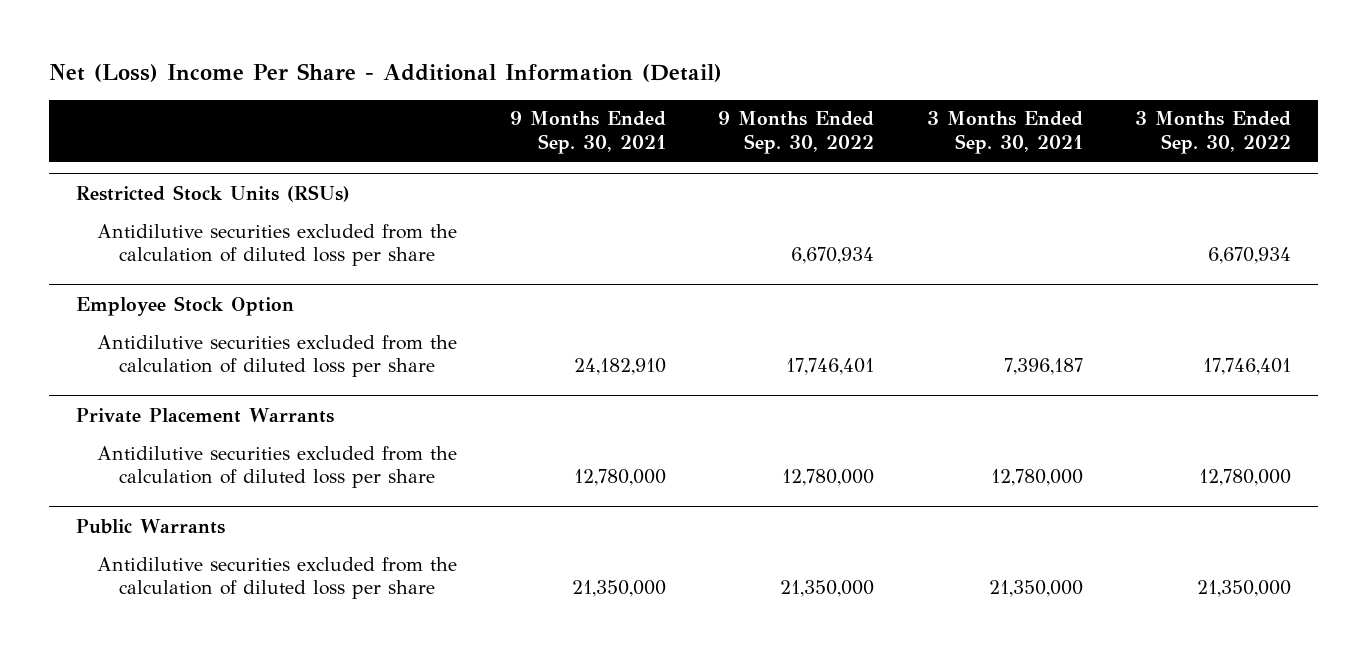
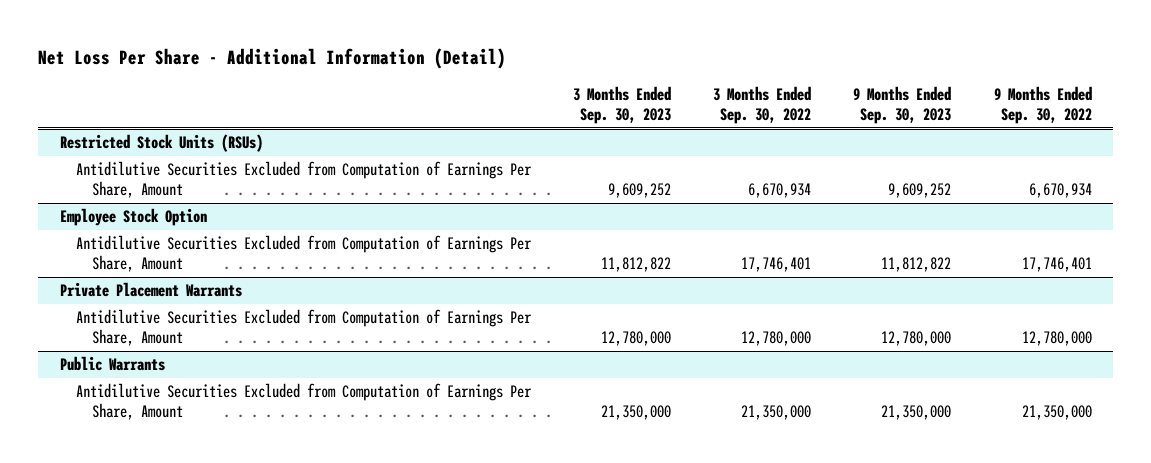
[49,62,723,82] Net (Loss) Income Per Share - Additional Information (Detail) -> [38,48,507,70] Net Loss Per Share - Additional Information (Detail)
[509,111,666,154] 9 Months Ended Sep. 30, 2021 -> none
[926,111,1083,154] 3 Months Ended Sep. 30, 2021 -> none
none -> [572,86,671,125] 3 Months Ended Sep. 30, 2023
none -> [853,86,952,125] 9 Months Ended Sep. 30, 2023
[97,223,458,267] Antidilutive securities excluded from the calculation of diluted loss per share -> [75,161,532,199] Antidilutive Securities Excluded from Computation of Earnings Per Share, Amount
[97,334,458,378] Antidilutive securities excluded from the calculation of diluted loss per share -> [75,235,532,273] Antidilutive Securities Excluded from Computation of Earnings Per Share, Amount
[97,445,458,489] Antidilutive securities excluded from the calculation of diluted loss per share -> [75,309,532,347] Antidilutive Securities Excluded from Computation of Earnings Per Share, Amount
[97,556,458,600] Antidilutive securities excluded from the calculation of diluted loss per share -> [75,383,532,421] Antidilutive Securities Excluded from Computation of Earnings Per Share, Amount

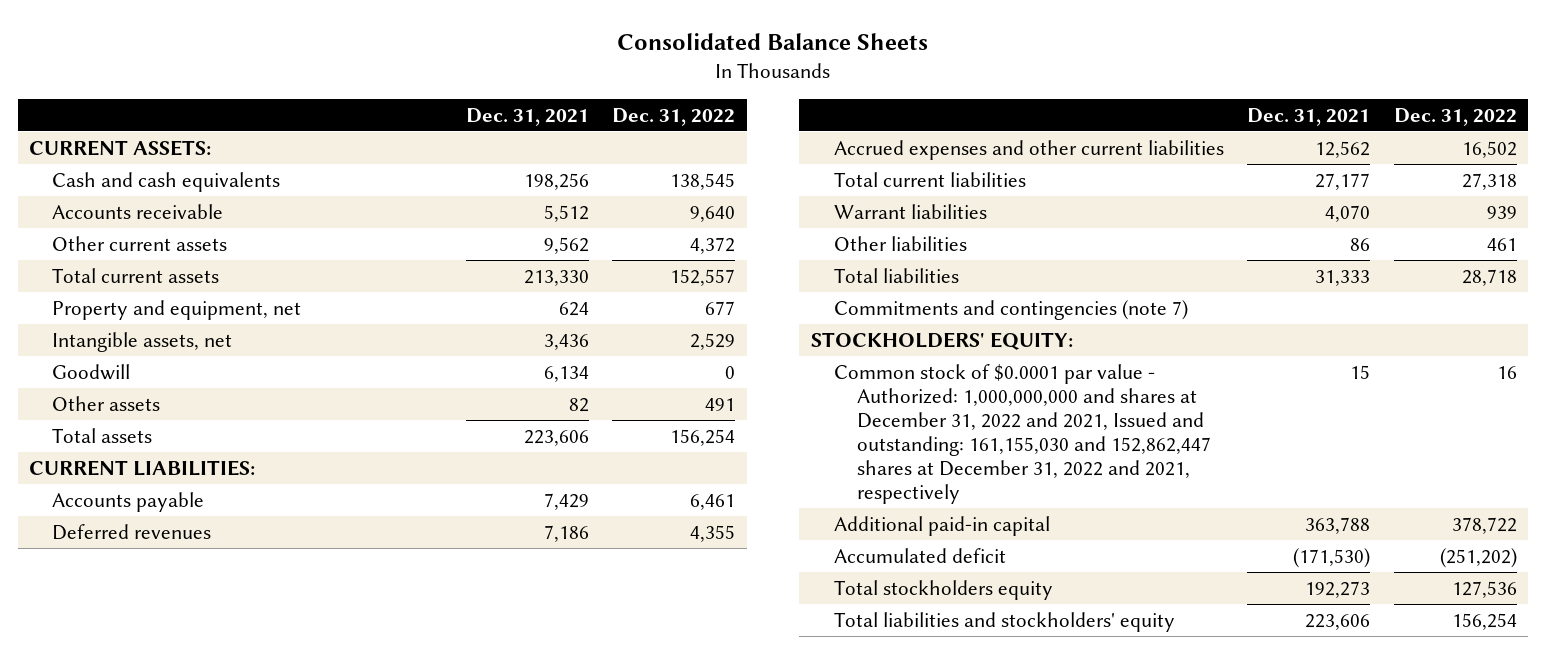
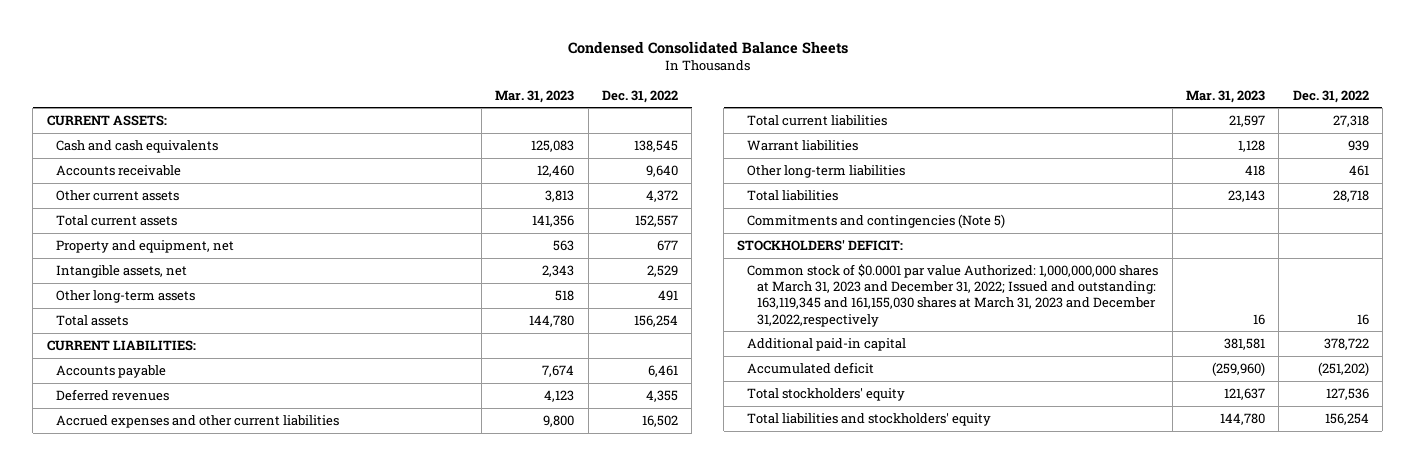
[616,33,928,51] Consolidated Balance Sheets -> [567,40,848,54] Condensed Consolidated Balance Sheets
[465,107,589,126] Dec. 31, 2021 -> none
none -> [495,89,575,103] Mar. 31, 2023
[52,363,131,380] Goodwill -> none
[52,395,161,411] Other assets -> [56,289,196,303] Other long-term assets
[833,235,967,251] Other liabilities -> [747,164,906,178] Other long-term liabilities
[833,299,1188,320] Commitments and contingencies (note 7) -> [747,213,1006,228] Commitments and contingencies (Note 5)
[810,331,1073,350] STOCKHOLDERS' EQUITY: -> [737,239,904,251] STOCKHOLDERS' DEFICIT:
[833,363,1211,505] Common stock of $0.0001 par value - Authorized: 1,000,000,000 and shares at December 31, 2022 and 2021, Issued and outstanding: 161,155,030 and 152,862,447 shares at December 31, 2022 and 2021, respectively -> [747,263,1159,327] Common stock of $0.0001 par value Authorized: 1,000,000,000 shares at March 31, 2023 and December 31, 2022; Issued and outstanding: 163,119,345 and 161,155,030 shares at March 31, 2023 and December 31,2022,respectively
[833,579,1053,600] Total stockholders equity -> [747,387,906,401] Total stockholders' equity

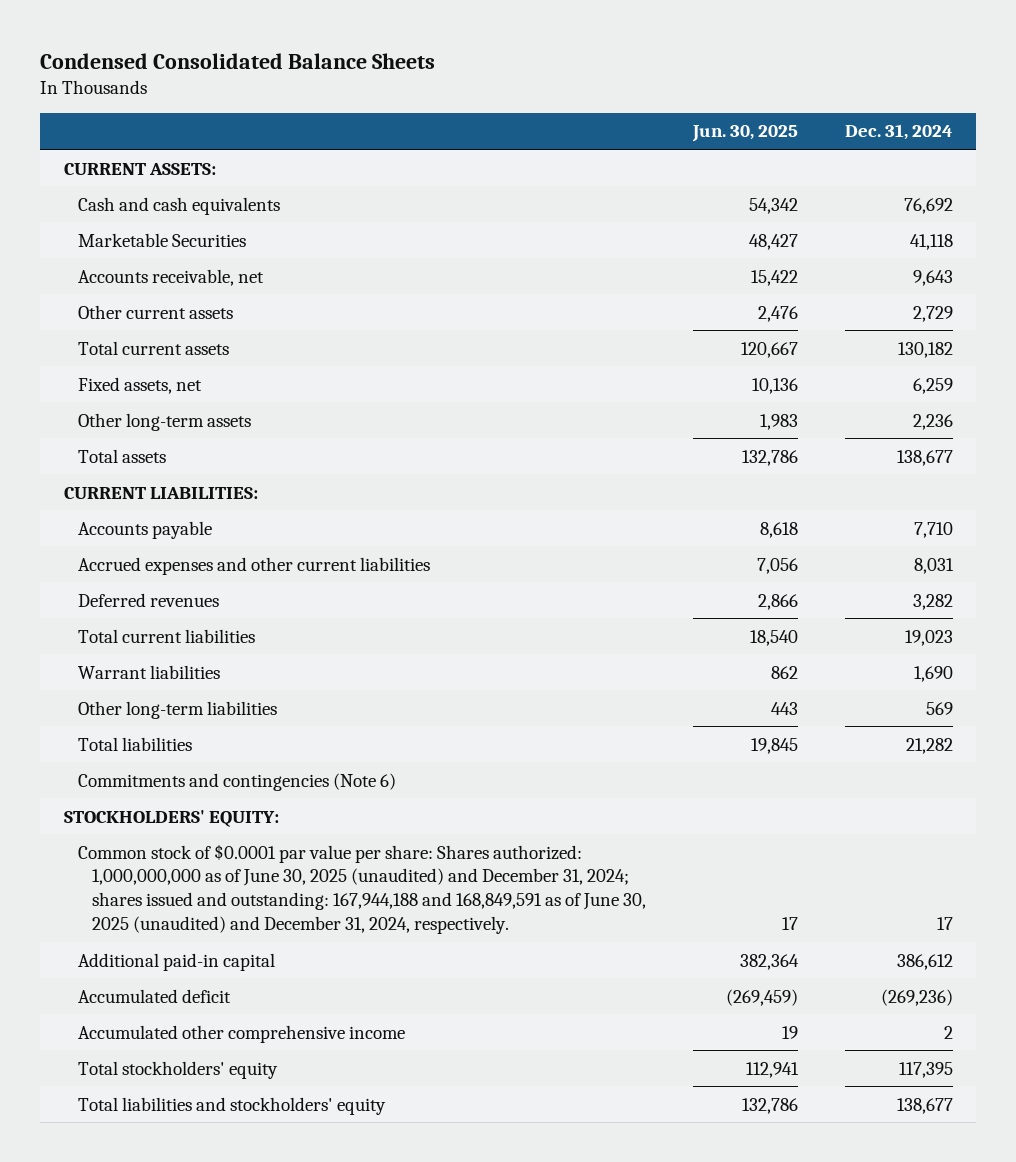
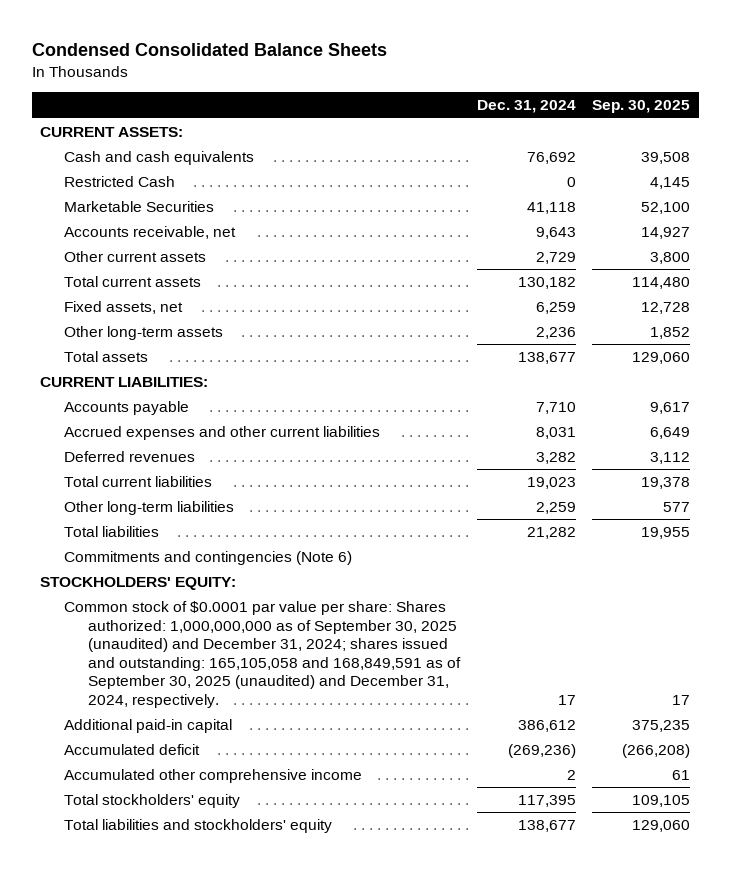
[692,125,799,143] Jun. 30, 2025 -> none
none -> [592,100,691,114] Sep. 30, 2025
none -> [64,176,176,188] Restricted Cash
[77,664,220,679] Warrant liabilities -> none
[925,701,953,715] 569 -> [535,502,576,515] 2,259
[77,843,647,934] Common stock of $0.0001 par value per share: Shares authorized: 1,000,000,000 as of June 30, 2025 (unaudited) and December 31, 2024; shares issued and outstanding: 167,944,188 and 168,849,591 as of June 30, 2025 (unaudited) and December 31, 2024, respectively. -> [64,601,462,709] Common stock of $0.0001 par value per share: Shares authorized: 1,000,000,000 as of September 30, 2025 (unaudited) and December 31, 2024; shares issued and outstanding: 165,105,058 and 168,849,591 as of September 30, 2025 (unaudited) and December 31, 2024, respectively.

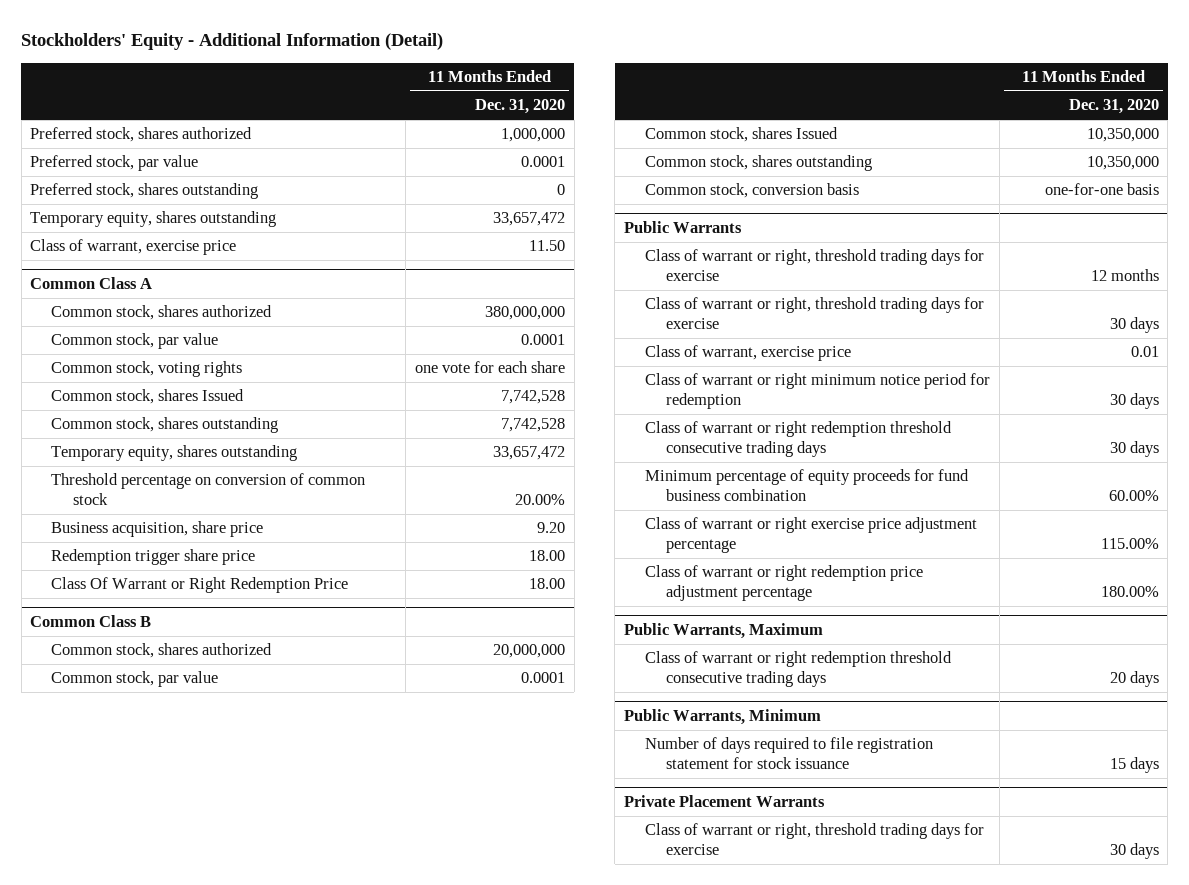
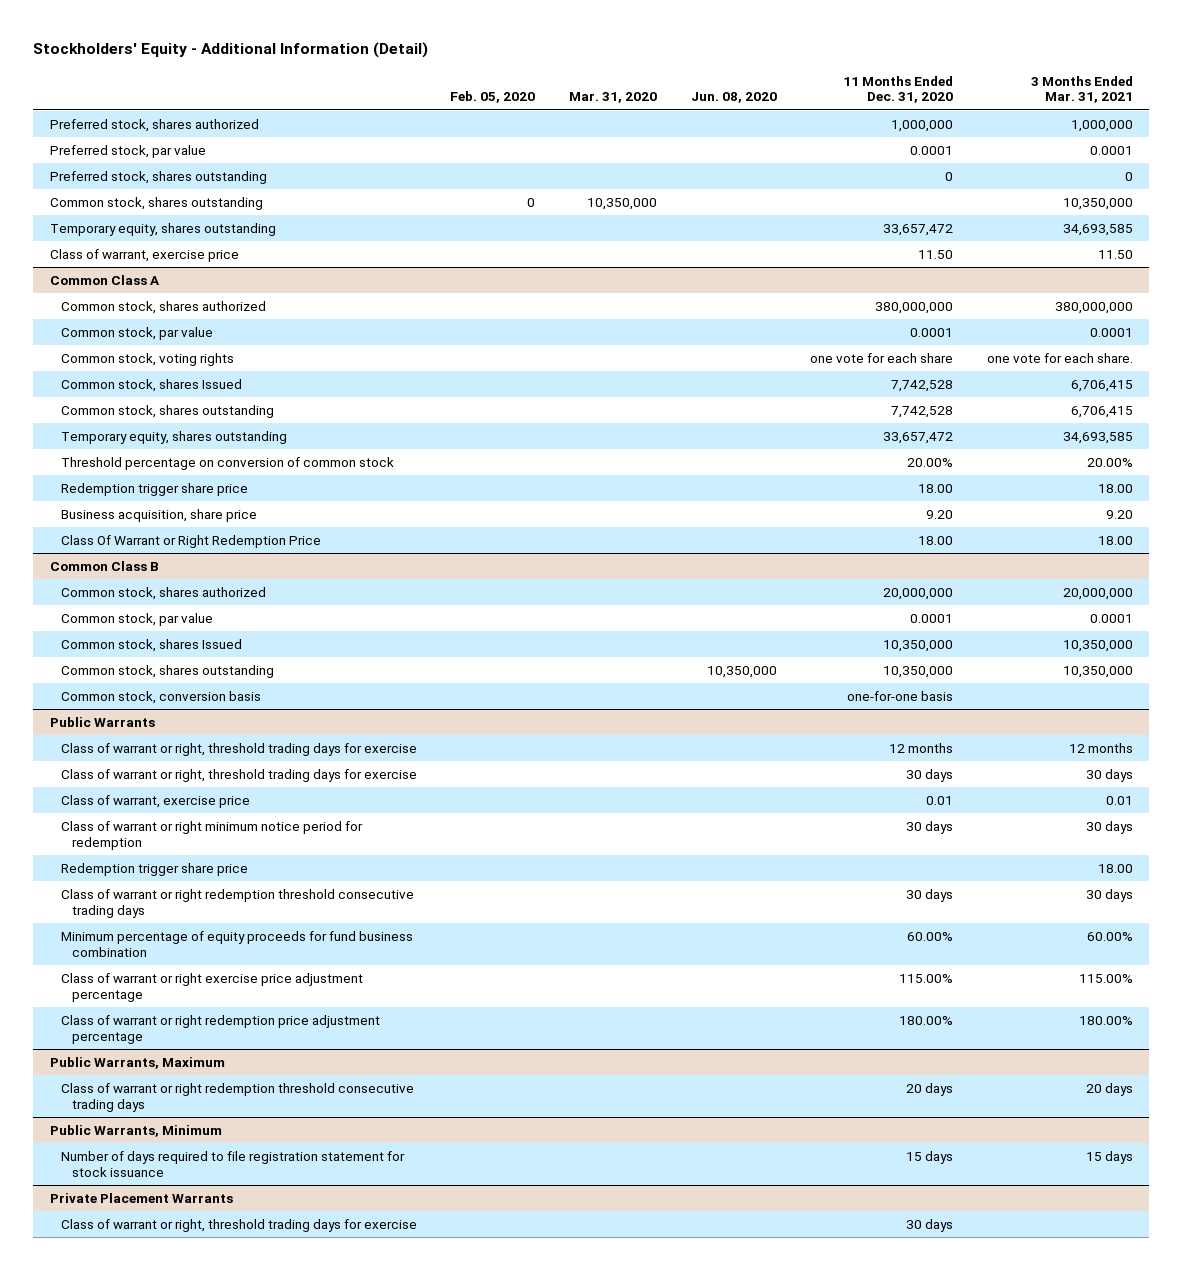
none -> [450,91,536,104] Feb. 05, 2020
none -> [568,92,657,104] Mar. 31, 2020
none -> [690,92,777,104] Jun. 08, 2020
none -> [1030,75,1133,104] 3 Months Ended Mar. 31, 2021
none -> [49,196,263,210] Common stock, shares outstanding
[51,521,264,538] Business acquisition, share price -> [60,508,257,522] Business acquisition, share price
none -> [60,862,248,876] Redemption trigger share price

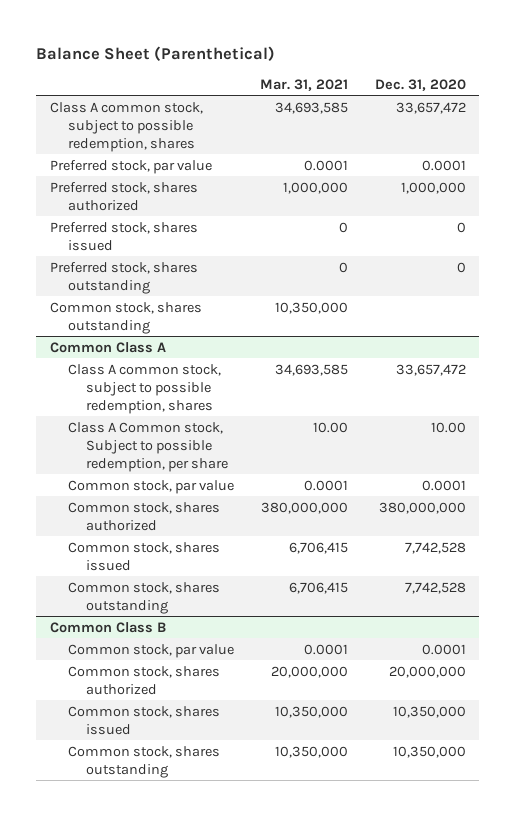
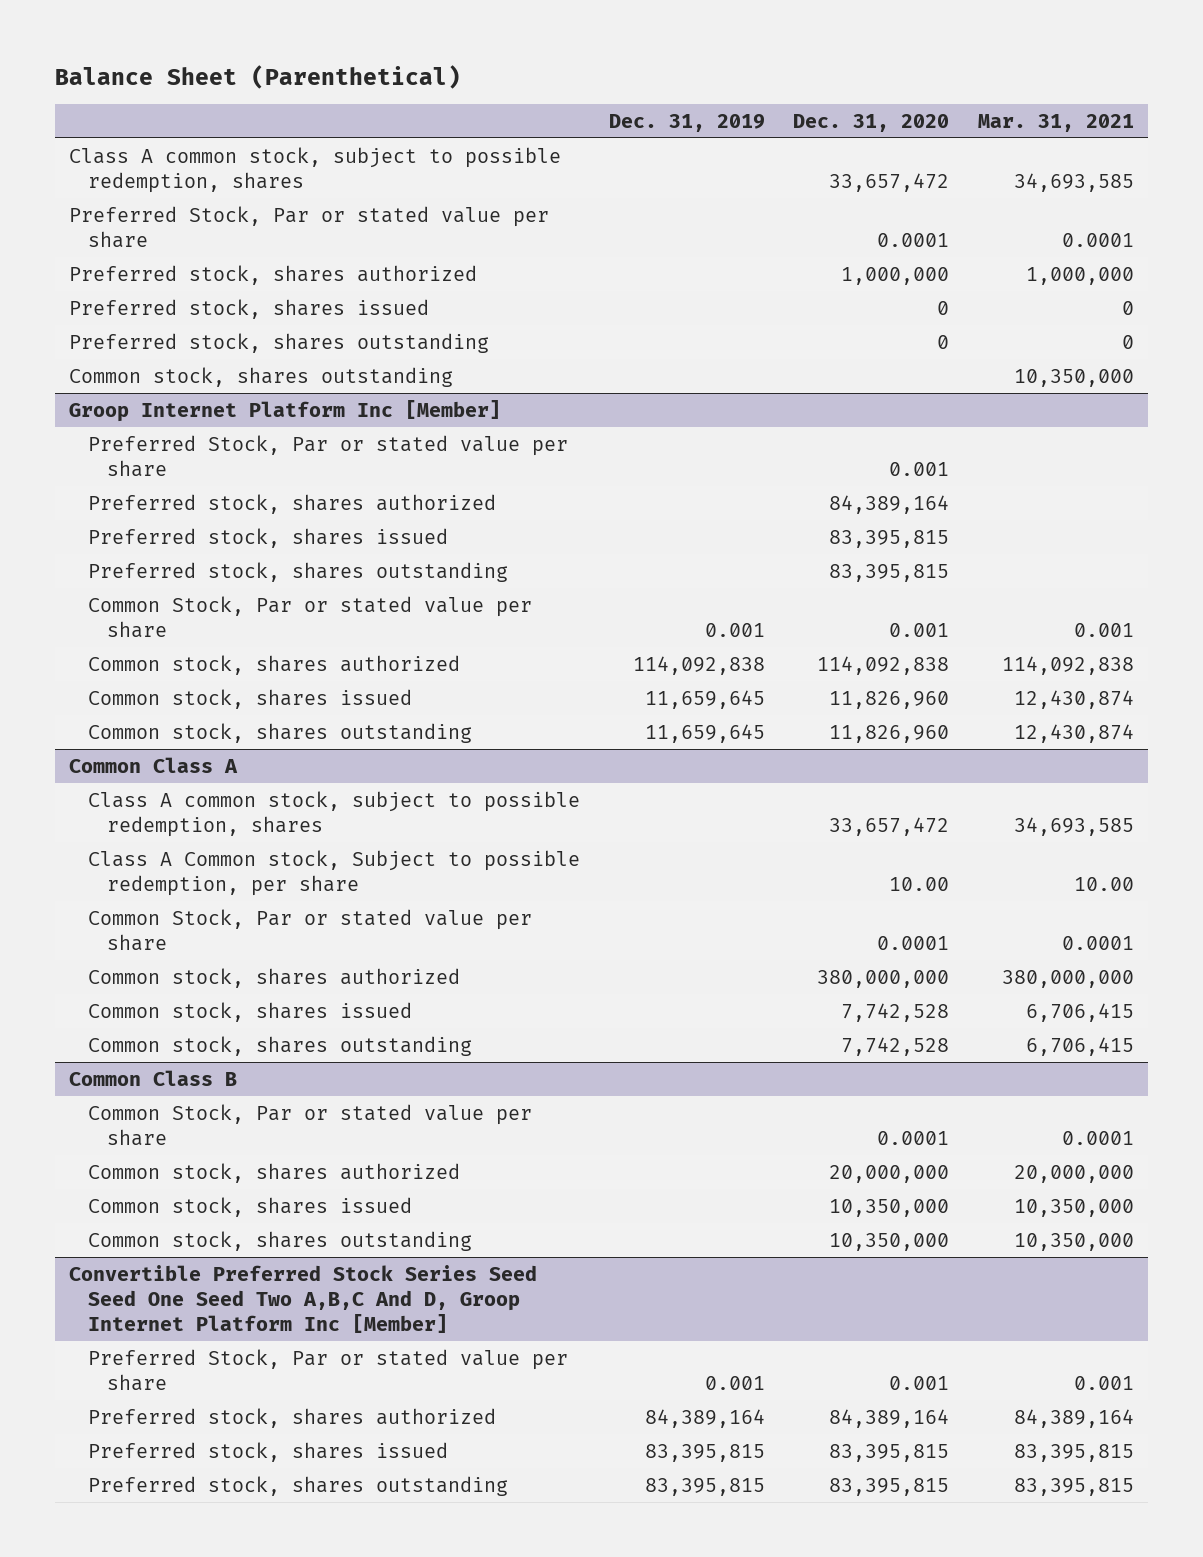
none -> [608,113,765,132] Dec. 31, 2019
[49,159,212,174] Preferred stock, par value -> [68,205,549,248] Preferred Stock, Par or stated value per share
none -> [68,399,501,422] Groop Internet Platform Inc [Member]
none -> [88,434,569,477] Preferred Stock, Par or stated value per share
none -> [88,493,497,514] Preferred stock, shares authorized
none -> [88,527,449,548] Preferred stock, shares issued
none -> [88,561,509,582] Preferred stock, shares outstanding
none -> [88,595,533,638] Common Stock, Par or stated value per share
none -> [88,654,461,675] Common stock, shares authorized
none -> [88,688,413,709] Common stock, shares issued
none -> [88,722,473,743] Common stock, shares outstanding
[67,479,234,494] Common stock, par value -> [88,908,533,951] Common Stock, Par or stated value per share
[67,643,234,658] Common stock, par value -> [88,1103,533,1146] Common Stock, Par or stated value per share
none -> [68,1264,537,1334] Convertible Preferred Stock Series Seed Seed One Seed Two A,B,C And D, Groop Internet Platform Inc [Member]
none -> [88,1348,569,1391] Preferred Stock, Par or stated value per share
none -> [88,1407,497,1428] Preferred stock, shares authorized
none -> [88,1441,449,1462] Preferred stock, shares issued
none -> [88,1475,509,1496] Preferred stock, shares outstanding

